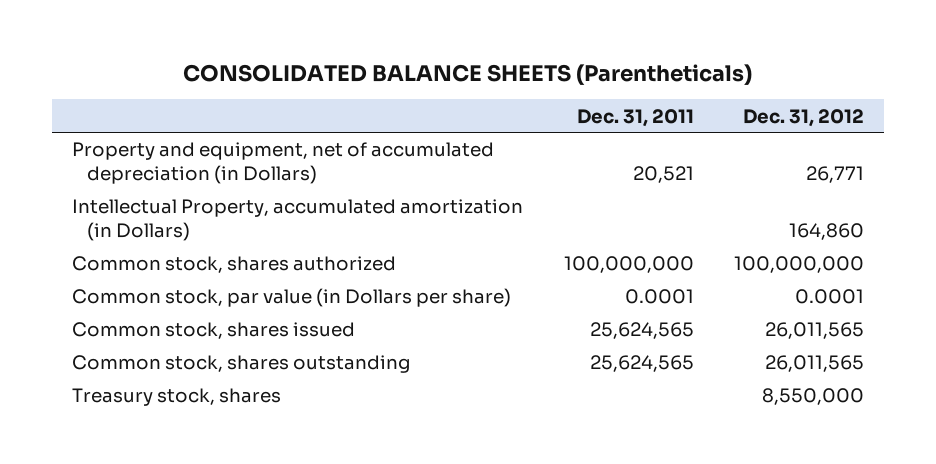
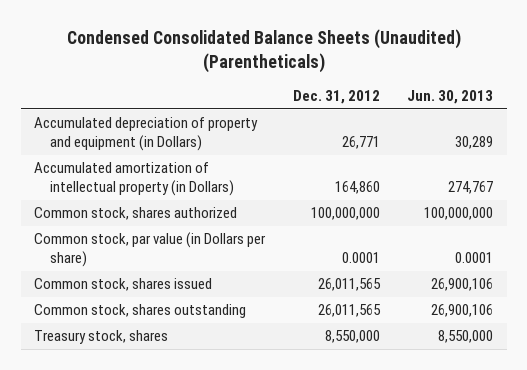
[183,63,753,85] CONSOLIDATED BALANCE SHEETS (Parentheticals) -> [66,29,461,73] Condensed Consolidated Balance Sheets (Unaudited) (Parentheticals)
[576,108,694,127] Dec. 31, 2011 -> none
none -> [406,90,493,105] Jun. 30, 2013
[71,142,494,185] Property and equipment, net of accumulated depreciation (in Dollars) -> [34,117,259,152] Accumulated depreciation of property and equipment (in Dollars)
[71,199,523,242] Intellectual Property, accumulated amortization (in Dollars) -> [34,162,234,197] Accumulated amortization of intellectual property (in Dollars)

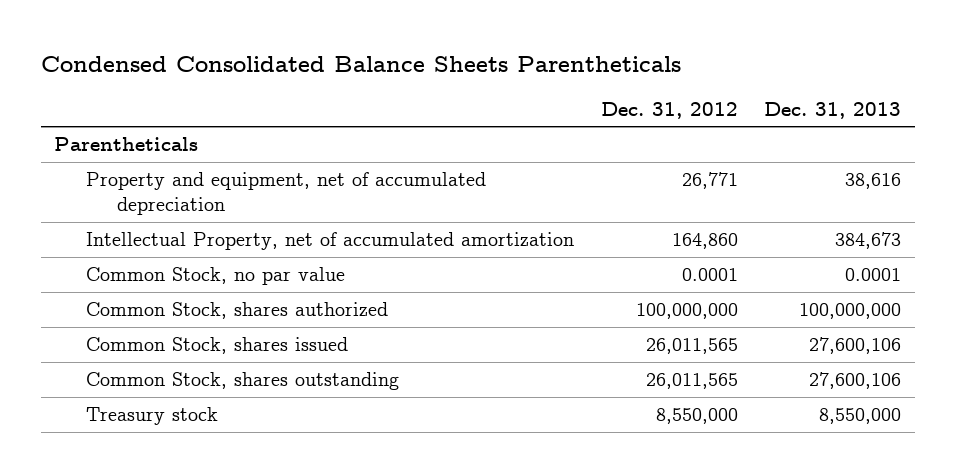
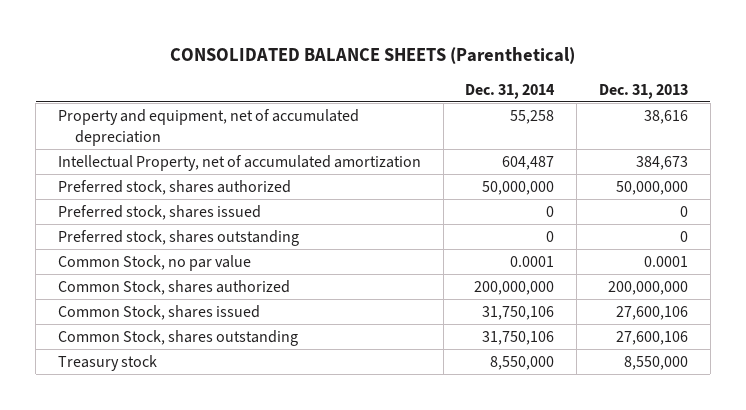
[41,55,682,72] Condensed Consolidated Balance Sheets Parentheticals -> [169,46,575,64] CONSOLIDATED BALANCE SHEETS (Parenthetical)
[600,101,738,119] Dec. 31, 2012 -> none
none -> [465,83,556,99] Dec. 31, 2014
[54,137,199,152] Parentheticals -> none
none -> [57,179,291,195] Preferred stock, shares authorized
none -> [57,204,261,220] Preferred stock, shares issued
none -> [57,229,299,246] Preferred stock, shares outstanding
[799,303,902,320] 100,000,000 -> [608,280,689,295] 200,000,000

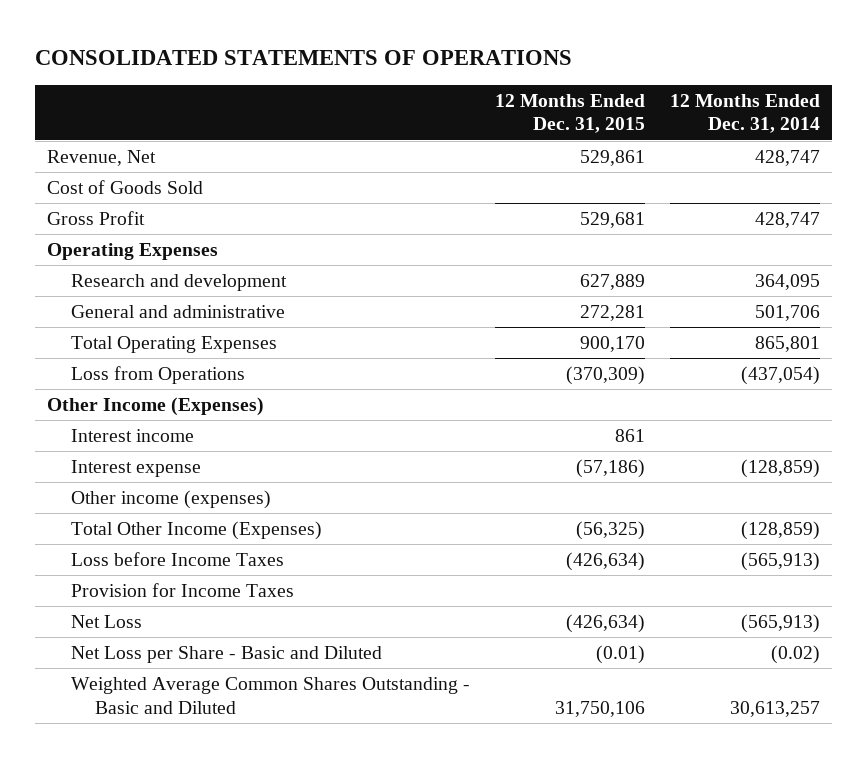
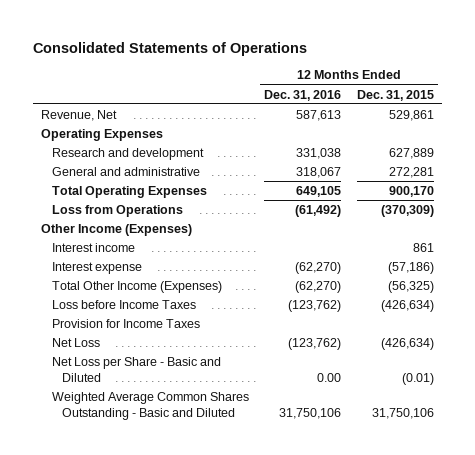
[34,50,572,66] CONSOLIDATED STATEMENTS OF OPERATIONS -> [33,41,308,56] Consolidated Statements of Operations
[669,94,820,134] 12 Months Ended Dec. 31, 2014 -> none
none -> [264,89,342,101] Dec. 31, 2016
[47,180,204,195] Cost of Goods Sold -> none
[47,211,146,226] Gross Profit -> none
[71,490,272,510] Other income (expenses) -> none

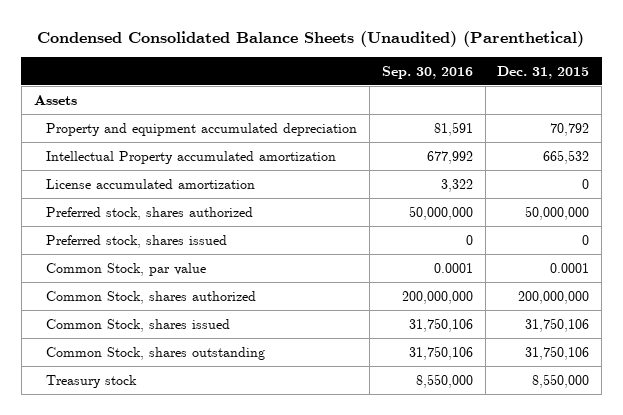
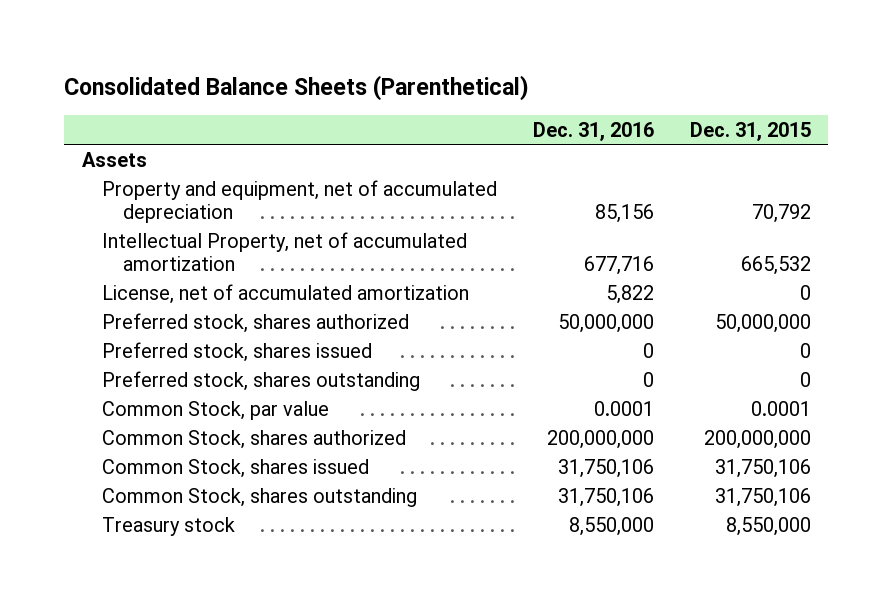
[37,30,585,47] Condensed Consolidated Balance Sheets (Unaudited) (Parenthetical) -> [63,75,529,102] Consolidated Balance Sheets (Parenthetical)
[381,65,473,79] Sep. 30, 2016 -> none
none -> [533,122,655,142] Dec. 31, 2016
[45,122,357,136] Property and equipment accumulated depreciation -> [102,179,498,224] Property and equipment, net of accumulated depreciation
[45,150,336,164] Intellectual Property accumulated amortization -> [102,231,468,272] Intellectual Property, net of accumulated amortization
[45,178,255,189] License accumulated amortization -> [102,283,470,304] License, net of accumulated amortization
none -> [102,370,421,391] Preferred stock, shares outstanding

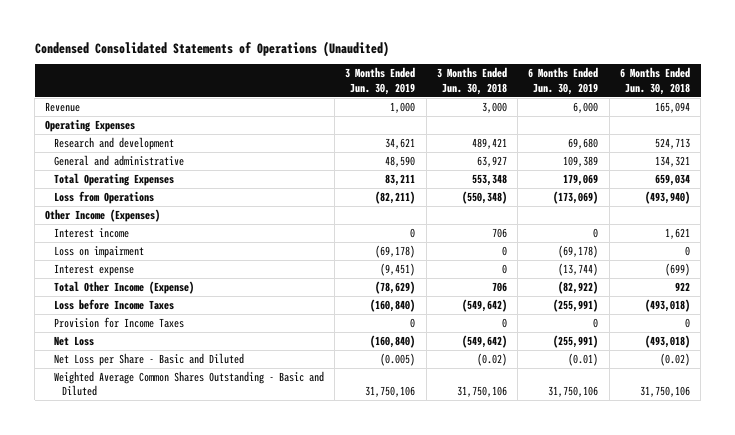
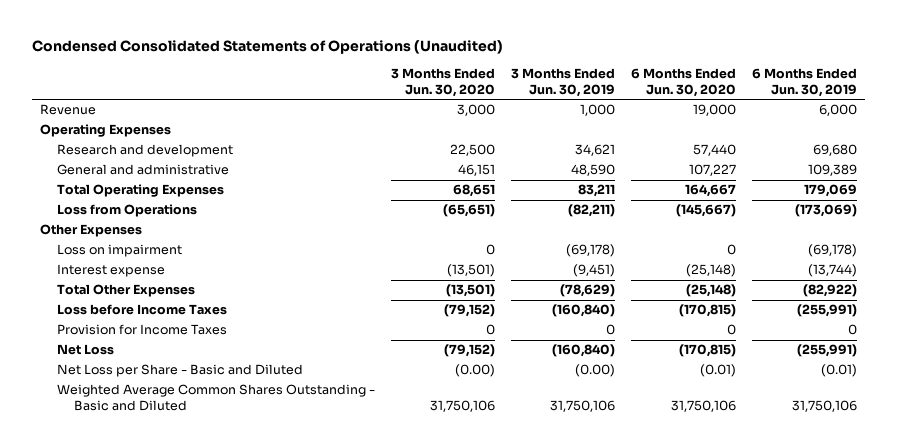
[436,67,507,95] 3 Months Ended Jun. 30, 2018 -> none
[619,67,690,95] 6 Months Ended Jun. 30, 2018 -> none
none -> [391,68,496,97] 3 Months Ended Jun. 30, 2020
none -> [631,68,737,97] 6 Months Ended Jun. 30, 2020
[53,228,129,239] Interest income -> none
[45,209,161,223] Other Income (Expenses) -> [40,224,143,238] Other Expenses
[53,281,194,295] Total Other Income (Expense) -> [57,284,196,298] Total Other Expenses
[380,353,416,367] (0.005) -> [575,364,616,378] (0.00)

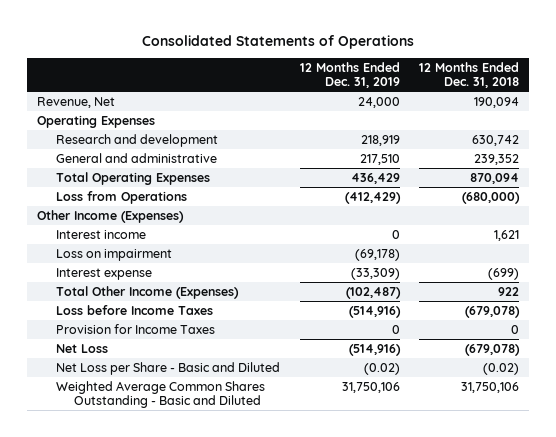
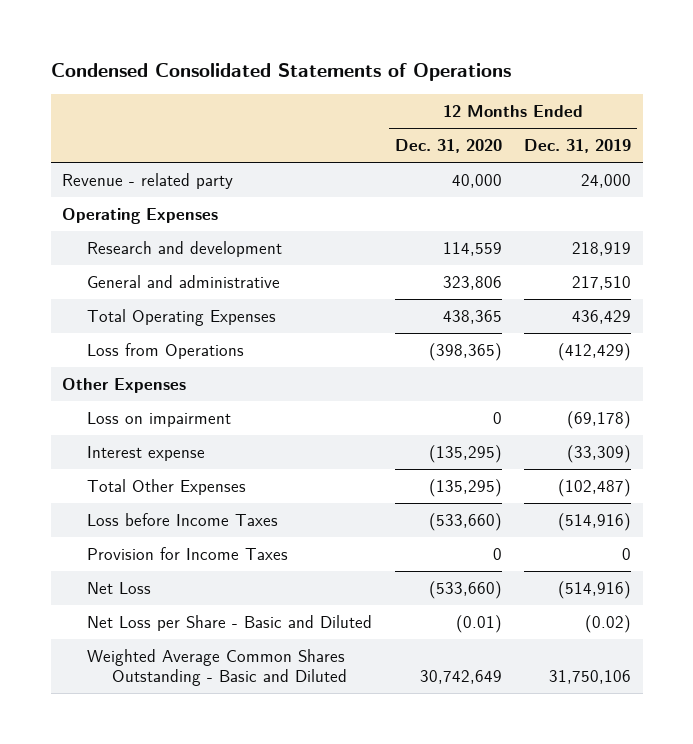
[142,34,415,49] Consolidated Statements of Operations -> [50,63,511,82] Condensed Consolidated Statements of Operations
[419,62,520,89] 12 Months Ended Dec. 31, 2018 -> none
none -> [394,139,502,154] Dec. 31, 2020
[36,96,115,108] Revenue, Net -> [61,172,233,189] Revenue - related party
[55,229,146,239] Interest income -> none
[36,209,184,223] Other Income (Expenses) -> [61,377,186,393] Other Expenses
[55,285,239,299] Total Other Income (Expenses) -> [87,478,247,495] Total Other Expenses

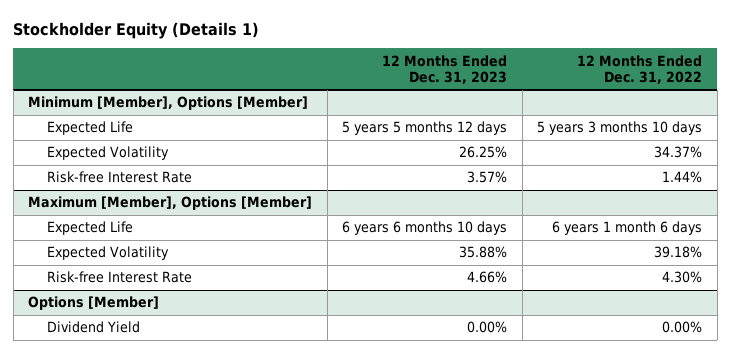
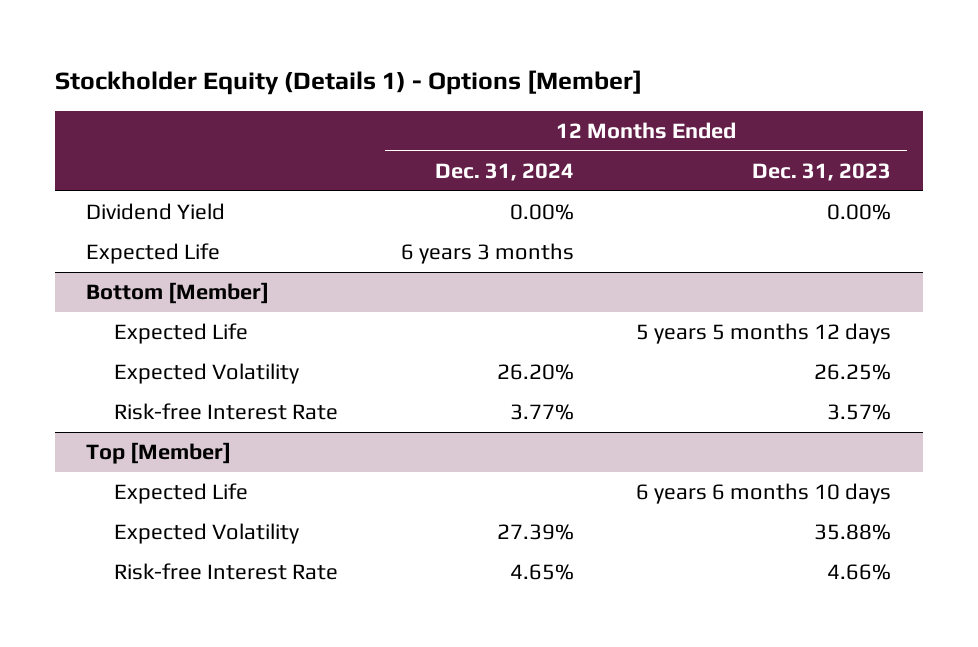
[13,21,260,39] Stockholder Equity (Details 1) -> [55,70,643,96] Stockholder Equity (Details 1) - Options [Member]
[577,54,703,85] 12 Months Ended Dec. 31, 2022 -> none
none -> [434,163,574,182] Dec. 31, 2024
[28,96,309,111] Minimum [Member], Options [Member] -> none
none -> [86,203,226,221] Dividend Yield
none -> [86,243,221,265] Expected Life
none -> [86,282,270,305] Bottom [Member]
[28,196,313,211] Maximum [Member], Options [Member] -> none
none -> [86,442,232,465] Top [Member]
[28,296,160,311] Options [Member] -> none
[47,321,141,334] Dividend Yield -> none

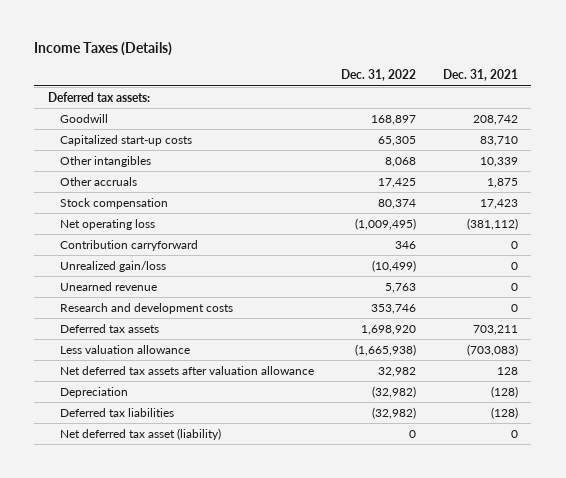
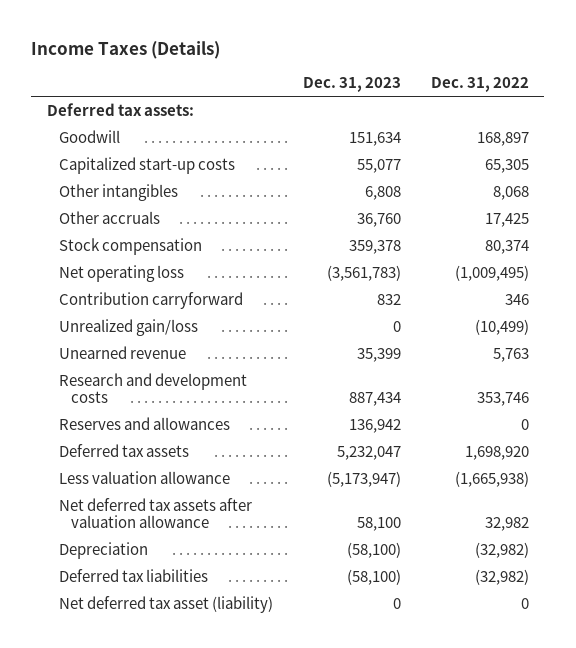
[443,69,519,82] Dec. 31, 2021 -> none
none -> [303,77,402,93] Dec. 31, 2023
none -> [58,416,230,430] Reserves and allowances

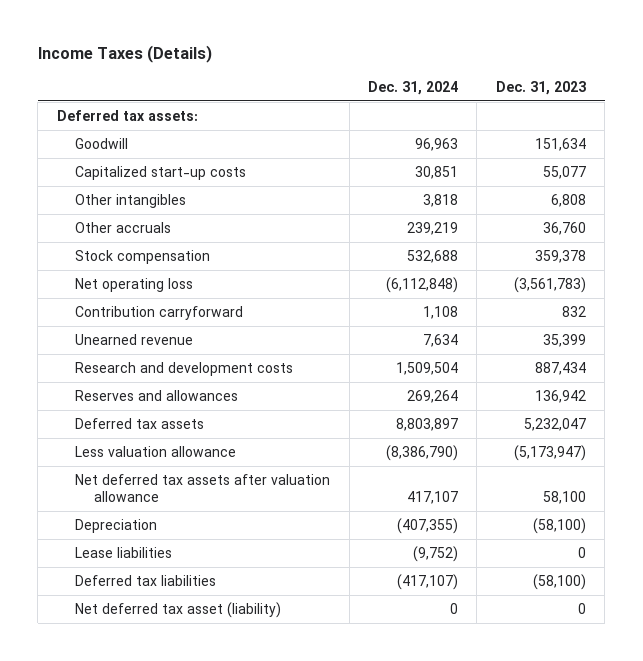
[431,77,530,93] Dec. 31, 2022 -> none
none -> [368,80,459,95] Dec. 31, 2024
[58,318,198,336] Unrealized gain/loss -> none
none -> [75,546,173,558] Lease liabilities

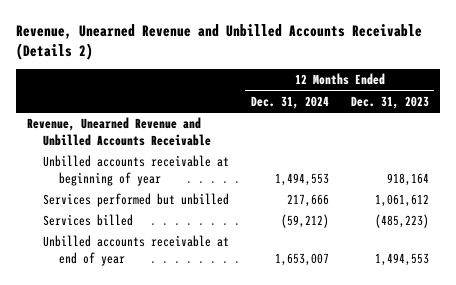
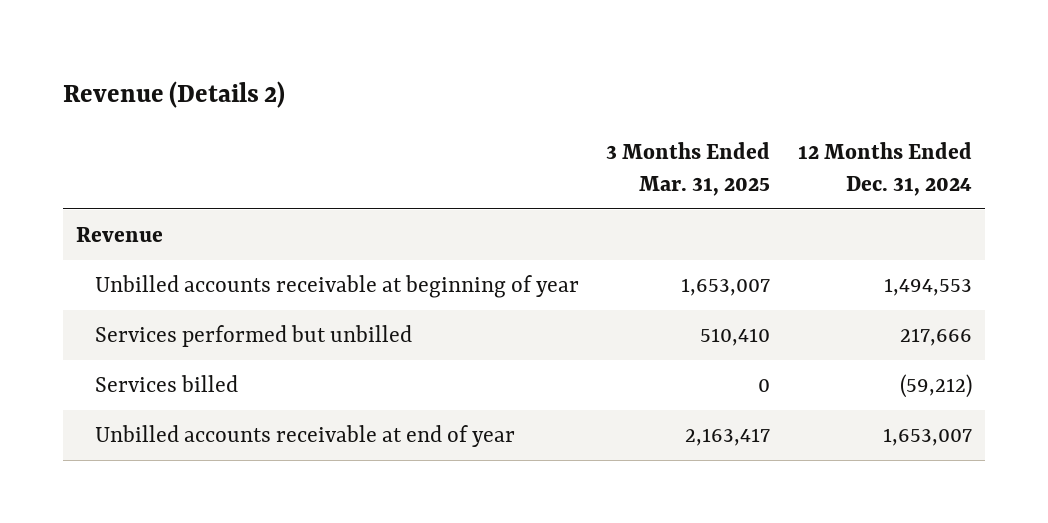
[15,23,422,61] Revenue, Unearned Revenue and Unbilled Accounts Receivable (Details 2) -> [62,80,285,108] Revenue (Details 2)
[350,95,429,109] Dec. 31, 2023 -> none
none -> [606,141,771,197] 3 Months Ended Mar. 31, 2025
[26,117,212,146] Revenue, Unearned Revenue and Unbilled Accounts Receivable -> [76,226,164,242] Revenue

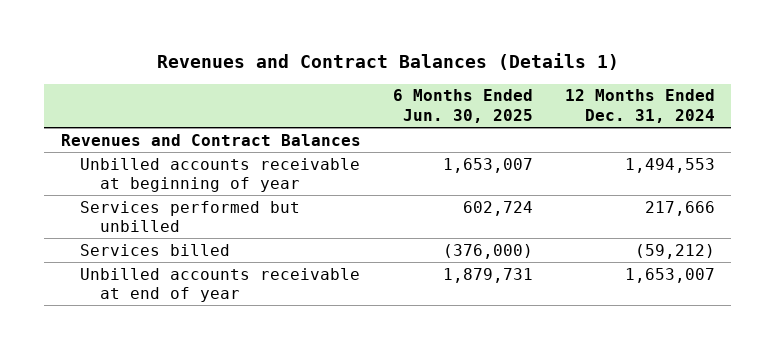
[62,80,285,108] Revenue (Details 2) -> [156,53,619,71] Revenues and Contract Balances (Details 1)
[606,141,771,197] 3 Months Ended Mar. 31, 2025 -> none
none -> [392,89,533,123] 6 Months Ended Jun. 30, 2025
[76,226,164,242] Revenue -> [60,133,361,146] Revenues and Contract Balances

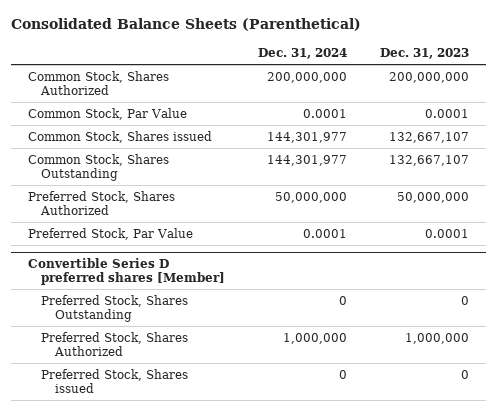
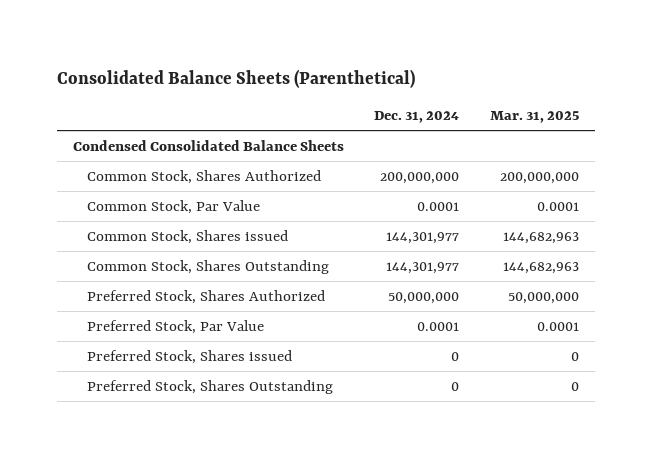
[380,47,470,59] Dec. 31, 2023 -> none
none -> [490,111,580,124] Mar. 31, 2025
none -> [72,139,344,151] Condensed Consolidated Balance Sheets
[27,257,226,286] Convertible Series D preferred shares [Member] -> none
[41,294,189,323] Preferred Stock, Shares Outstanding -> none
[41,331,189,357] Preferred Stock, Shares Authorized -> none
none -> [86,379,333,394] Preferred Stock, Shares Outstanding

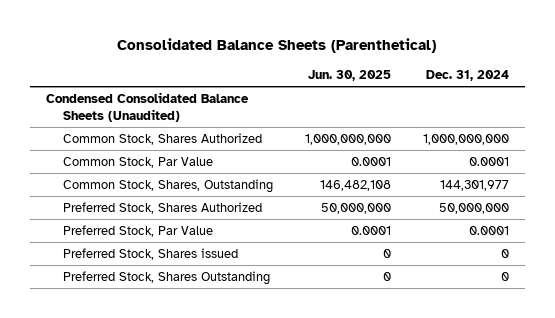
[490,111,580,124] Mar. 31, 2025 -> none
none -> [308,70,392,82] Jun. 30, 2025
[72,139,344,151] Condensed Consolidated Balance Sheets -> [45,91,249,122] Condensed Consolidated Balance Sheets (Unaudited)
[380,171,460,184] 200,000,000 -> [422,133,509,145] 1,000,000,000
[86,229,288,244] Common Stock, Shares issued -> none
[86,259,329,274] Common Stock, Shares Outstanding -> [63,178,274,193] Common Stock, Shares, Outstanding

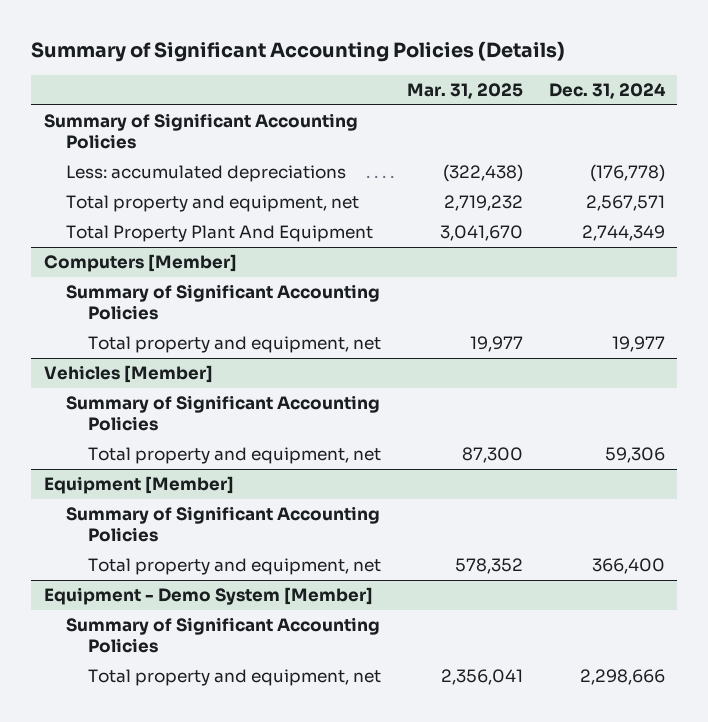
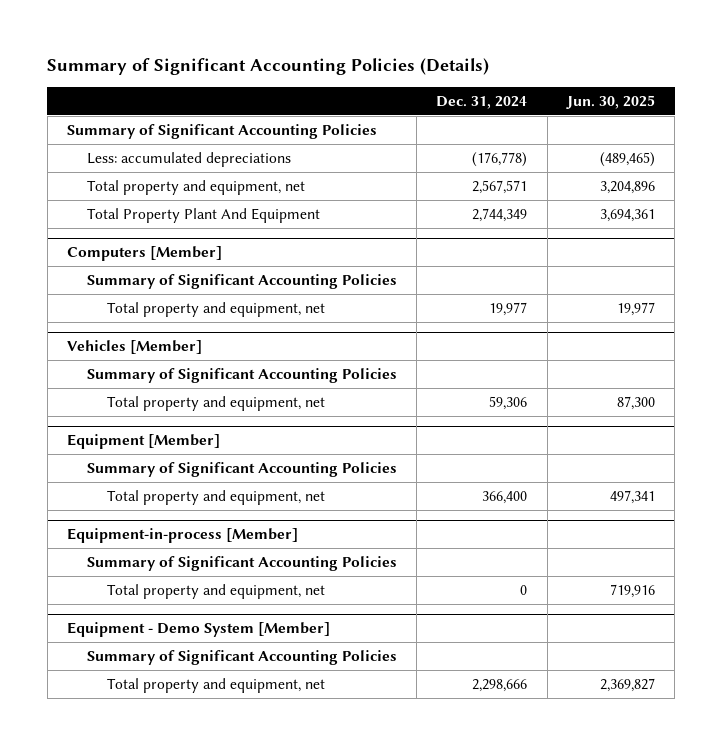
[406,83,523,100] Mar. 31, 2025 -> none
none -> [565,94,655,109] Jun. 30, 2025
none -> [66,528,298,544] Equipment-in-process [Member]
none -> [86,555,397,571] Summary of Significant Accounting Policies
none -> [106,583,325,599] Total property and equipment, net

